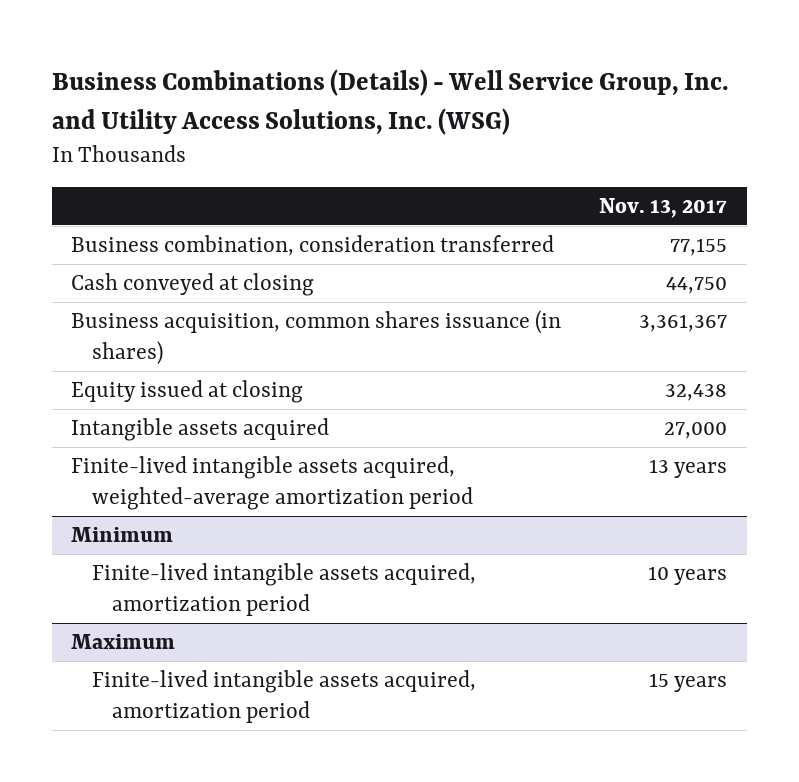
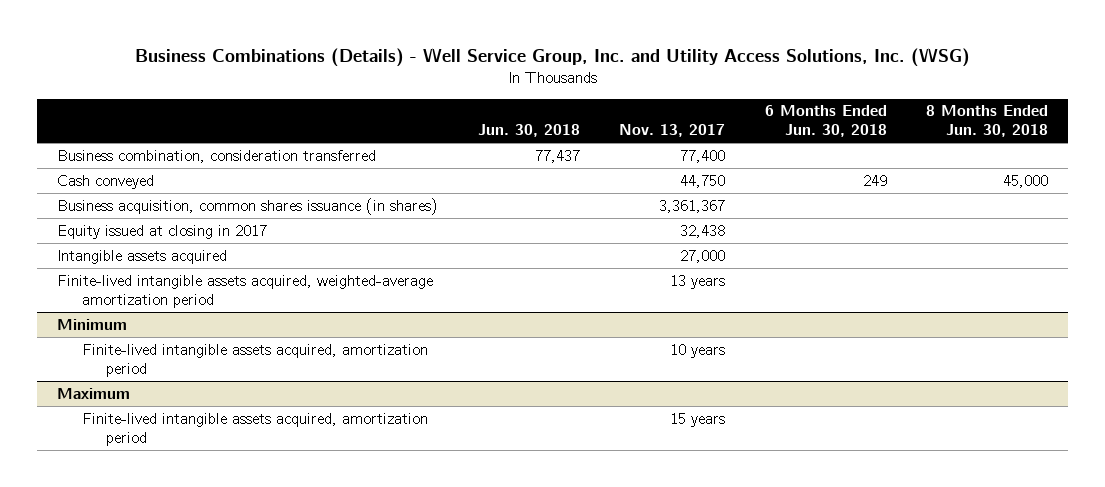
none -> [477,124,580,138] Jun. 30, 2018
none -> [764,105,887,138] 6 Months Ended Jun. 30, 2018
none -> [926,105,1049,138] 8 Months Ended Jun. 30, 2018
[670,237,728,256] 77,155 -> [680,149,726,163] 77,400
[71,272,315,296] Cash conveyed at closing -> [56,174,154,189] Cash conveyed
[71,379,304,403] Equity issued at closing -> [56,224,267,239] Equity issued at closing in 2017

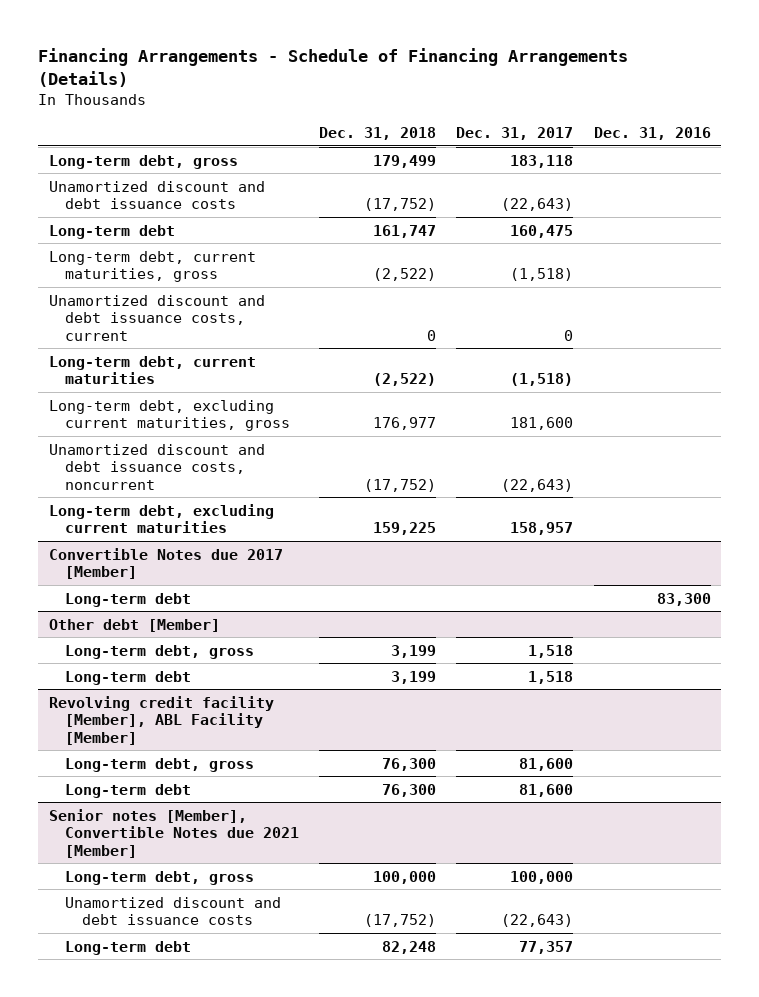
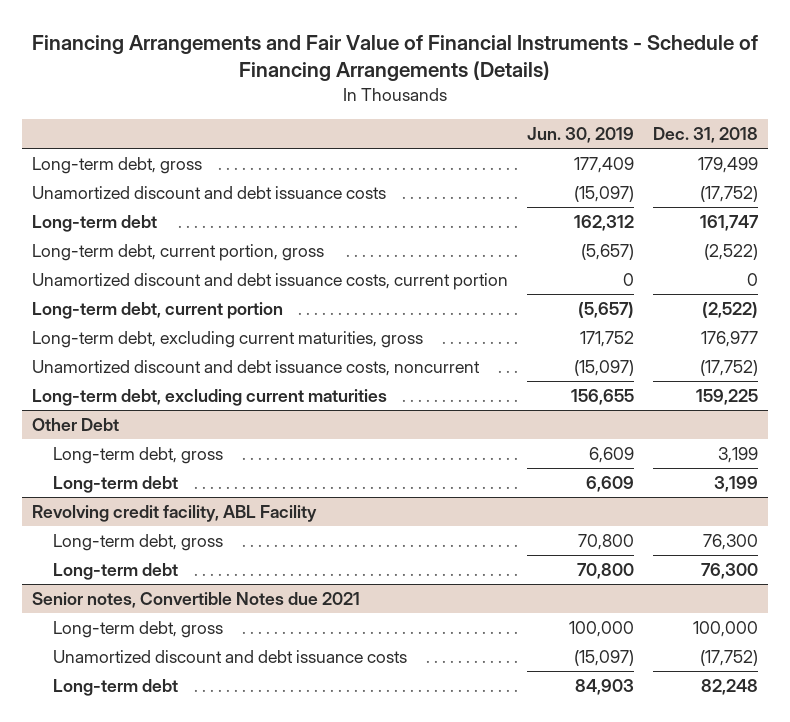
[38,47,629,87] Financing Arrangements - Schedule of Financing Arrangements (Details) -> [32,34,759,82] Financing Arrangements and Fair Value of Financial Instruments - Schedule of Financing Arrangements (Details)
[456,127,574,141] Dec. 31, 2017 -> none
[593,127,711,141] Dec. 31, 2016 -> none
none -> [527,126,635,143] Jun. 30, 2019
[48,250,256,283] Long-term debt, current maturities, gross -> [31,244,324,262] Long-term debt, current portion, gross
[48,294,265,341] Unamortized discount and debt issuance costs, current -> [31,273,508,291] Unamortized discount and debt issuance costs, current portion
[48,355,256,385] Long-term debt, current maturities -> [31,302,283,320] Long-term debt, current portion
[48,547,283,580] Convertible Notes due 2017 [Member] -> none
[65,592,192,607] Long-term debt -> none
[48,618,220,632] Other debt [Member] -> [31,418,119,432] Other Debt
[48,695,274,745] Revolving credit facility [Member], ABL Facility [Member] -> [31,505,317,523] Revolving credit facility, ABL Facility
[48,808,300,858] Senior notes [Member], Convertible Notes due 2021 [Member] -> [31,592,360,609] Senior notes, Convertible Notes due 2021

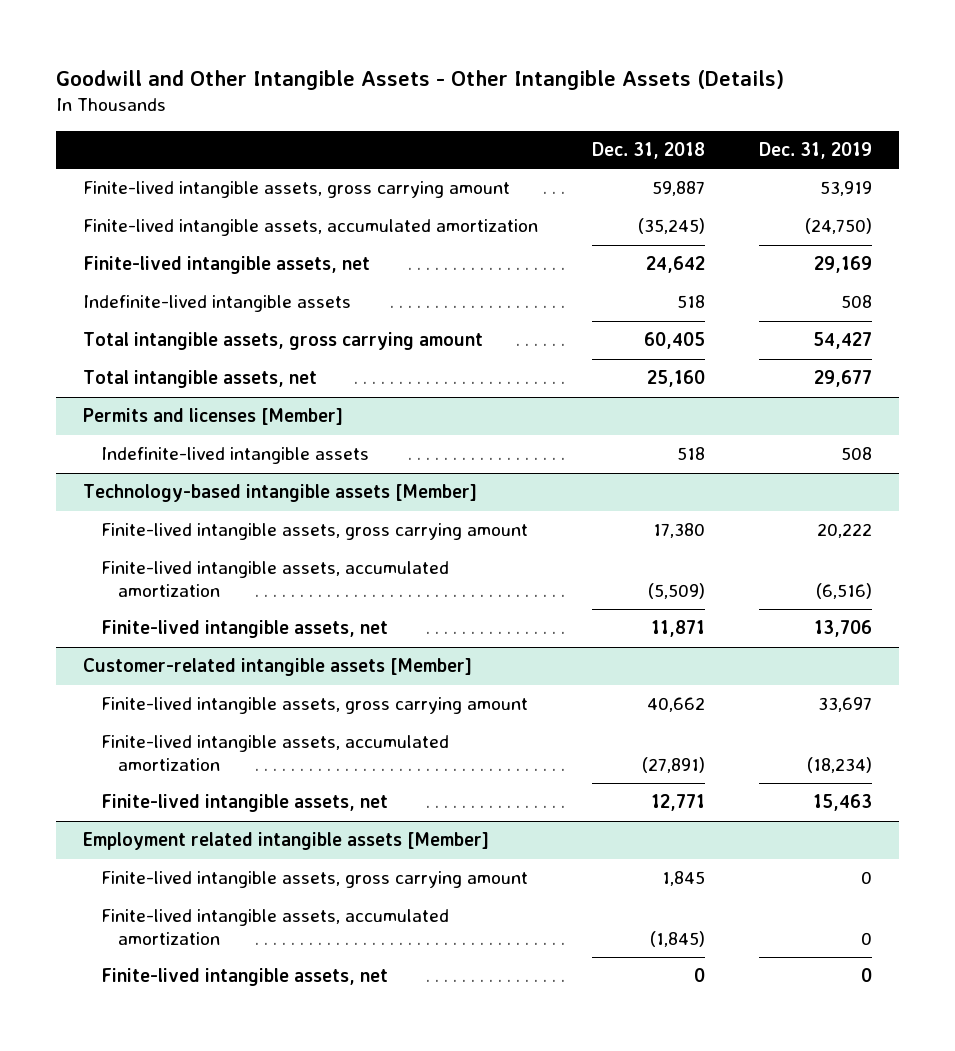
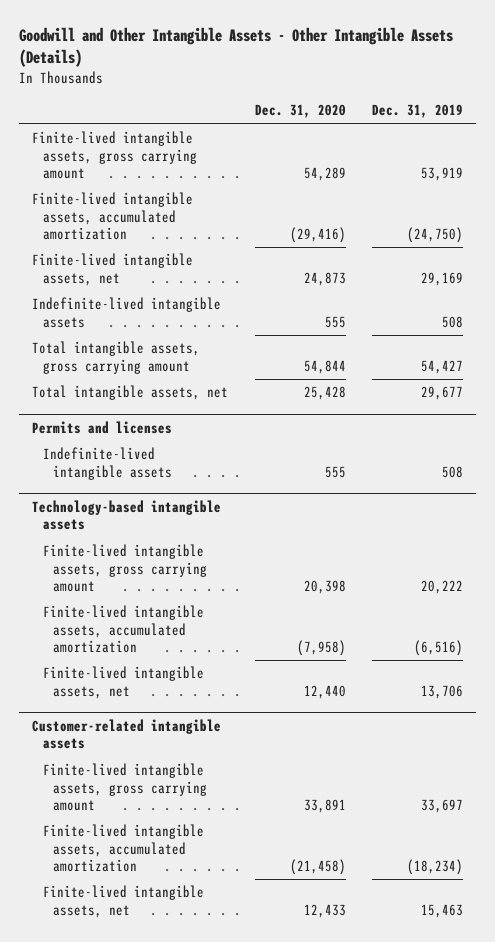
[592,141,706,159] Dec. 31, 2018 -> none
none -> [254,104,346,119] Dec. 31, 2020
[83,408,344,426] Permits and licenses [Member] -> [32,421,173,435] Permits and licenses
[83,484,478,503] Technology-based intangible assets [Member] -> [32,500,222,531] Technology-based intangible assets
[83,658,473,677] Customer-related intangible assets [Member] -> [32,719,222,750] Customer-related intangible assets
[83,832,490,851] Employment related intangible assets [Member] -> none
[100,871,528,889] Finite-lived intangible assets, gross carrying amount -> none
[100,909,449,945] Finite-lived intangible assets, accumulated amortization -> none
[100,968,388,987] Finite-lived intangible assets, net -> none

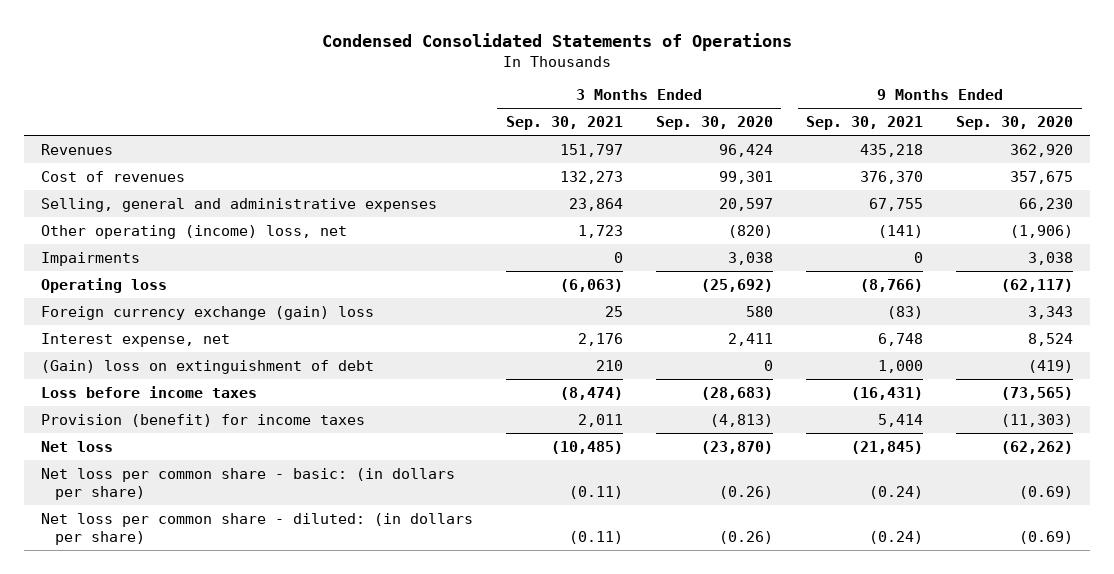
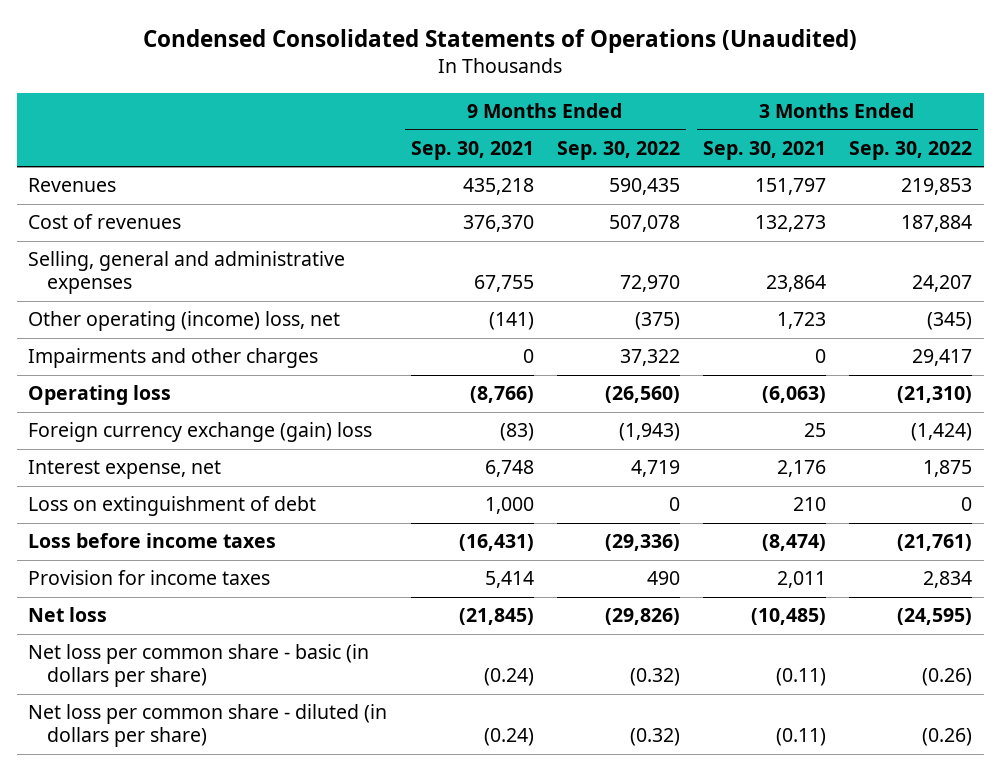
[321,32,792,51] Condensed Consolidated Statements of Operations -> [143,29,858,54] Condensed Consolidated Statements of Operations (Unaudited)
[655,116,773,131] Sep. 30, 2020 -> none
[956,116,1074,131] Sep. 30, 2020 -> none
none -> [556,141,680,161] Sep. 30, 2022
none -> [849,141,973,161] Sep. 30, 2022
[40,251,140,266] Impairments -> none
none -> [28,348,319,369] Impairments and other charges
[40,359,374,374] (Gain) loss on extinguishment of debt -> [28,496,317,517] Loss on extinguishment of debt
[40,413,365,427] Provision (benefit) for income taxes -> [28,570,271,586] Provision for income taxes
[40,467,455,500] Net loss per common share - basic: (in dollars per share) -> [28,644,370,688] Net loss per common share - basic (in dollars per share)
[40,512,473,545] Net loss per common share - diluted: (in dollars per share) -> [28,704,388,748] Net loss per common share - diluted (in dollars per share)

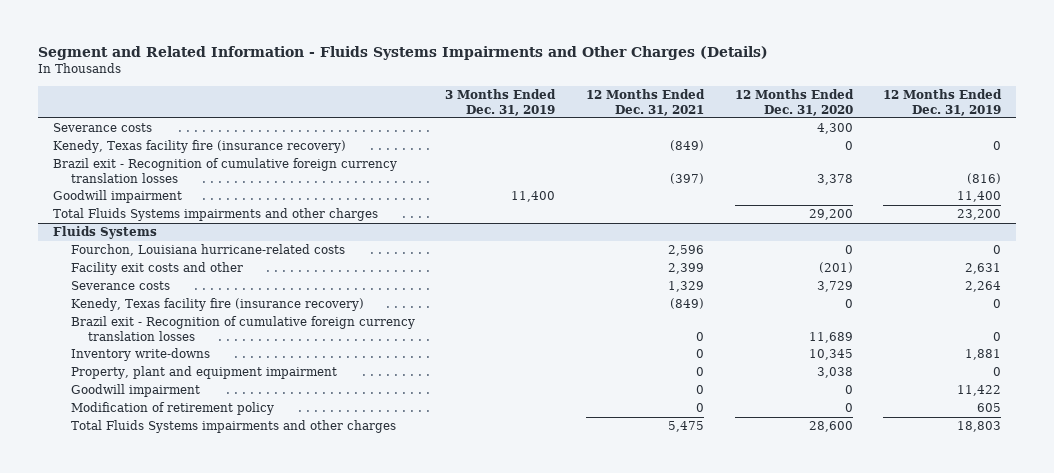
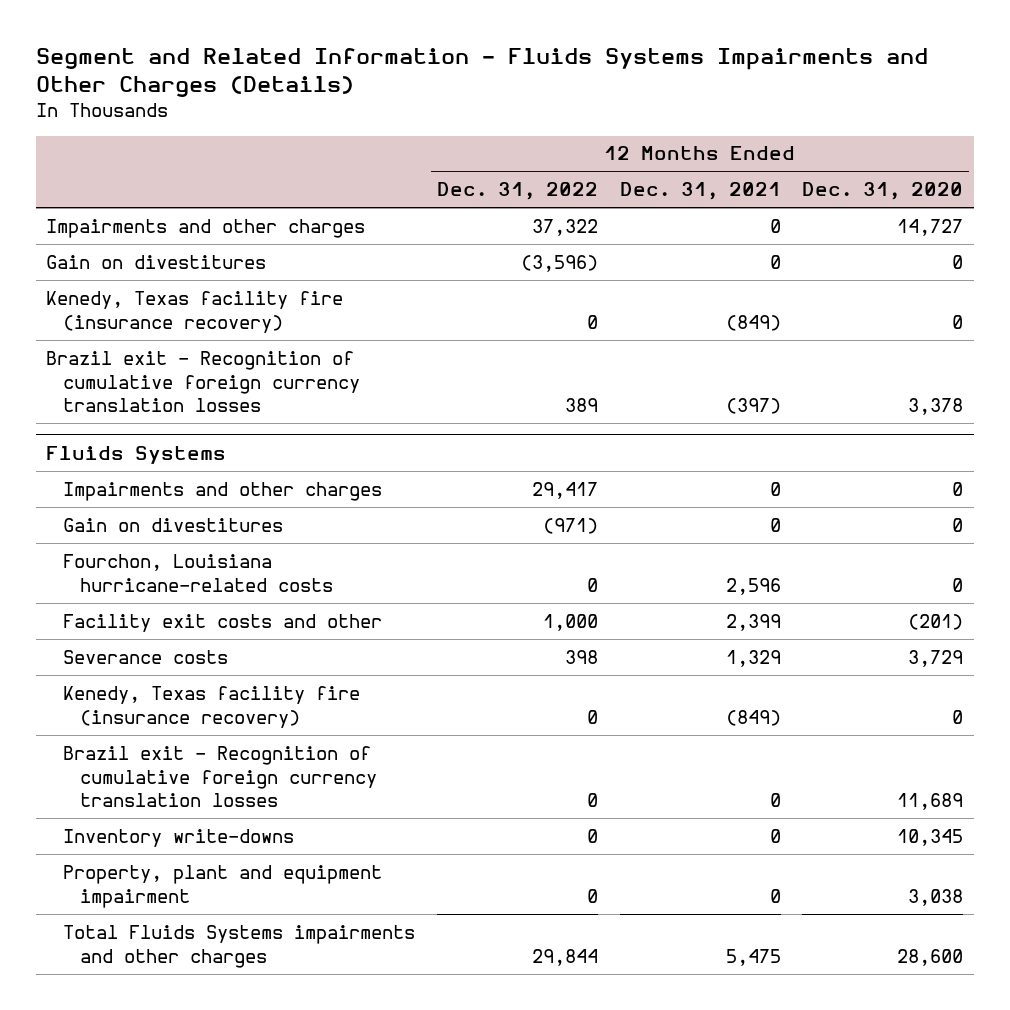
[445,88,557,116] 3 Months Ended Dec. 31, 2019 -> none
[883,88,1003,116] 12 Months Ended Dec. 31, 2019 -> none
none -> [436,182,598,201] Dec. 31, 2022
[53,123,153,133] Severance costs -> none
none -> [46,218,366,238] Impairments and other charges
none -> [46,254,267,269] Gain on divestitures
[53,190,183,204] Goodwill impairment -> none
[53,208,379,222] Total Fluids Systems impairments and other charges -> none
none -> [62,481,382,501] Impairments and other charges
none -> [62,517,283,532] Gain on divestitures
[70,384,200,398] Goodwill impairment -> none
[70,402,274,416] Modification of retirement policy -> none

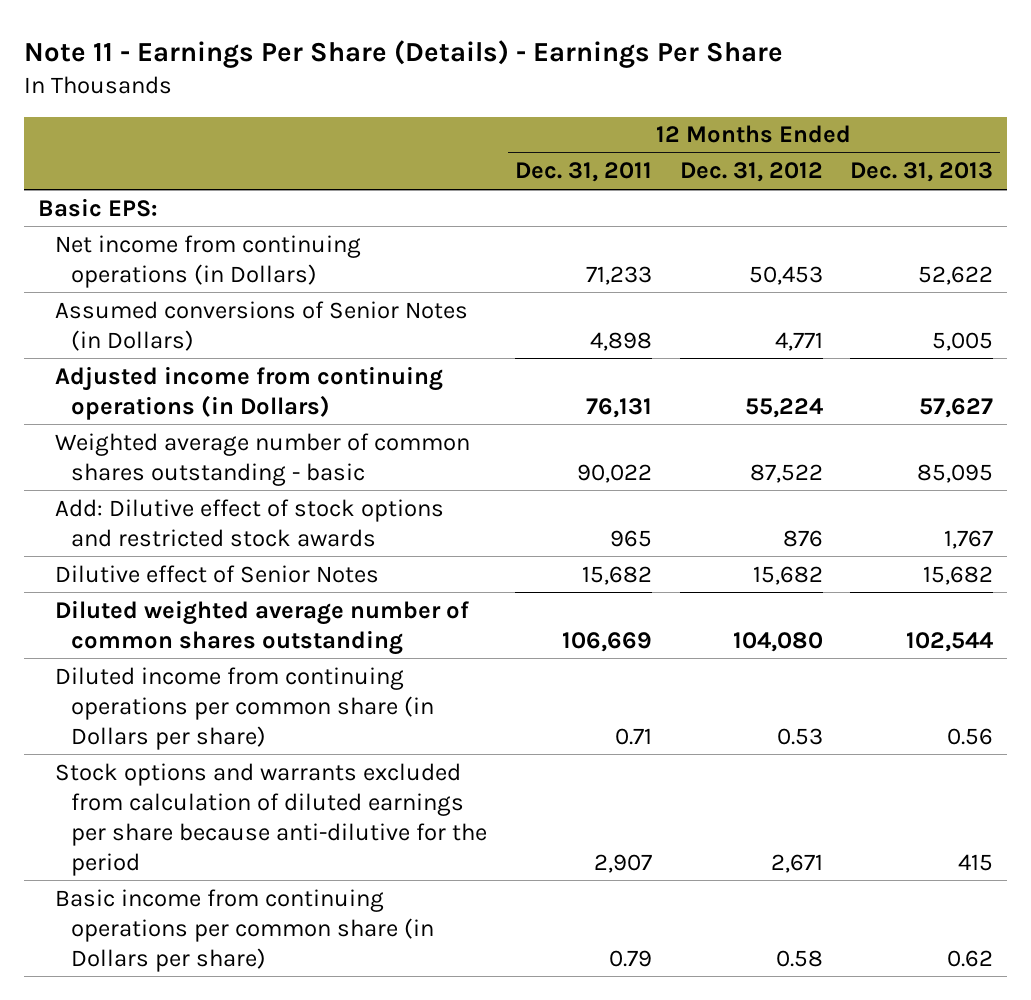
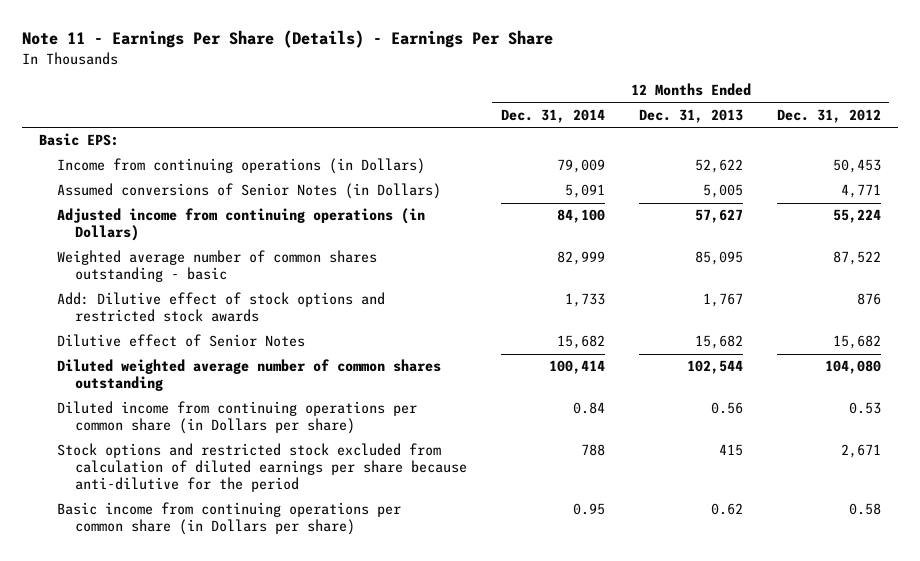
[514,162,652,183] Dec. 31, 2011 -> none
none -> [500,108,605,123] Dec. 31, 2014
[54,234,361,288] Net income from continuing operations (in Dollars) -> [57,158,426,175] Income from continuing operations (in Dollars)
[54,762,488,876] Stock options and warrants excluded from calculation of diluted earnings per share because anti-dilutive for the period -> [57,443,468,493] Stock options and restricted stock excluded from calculation of diluted earnings per share because anti-dilutive for the period

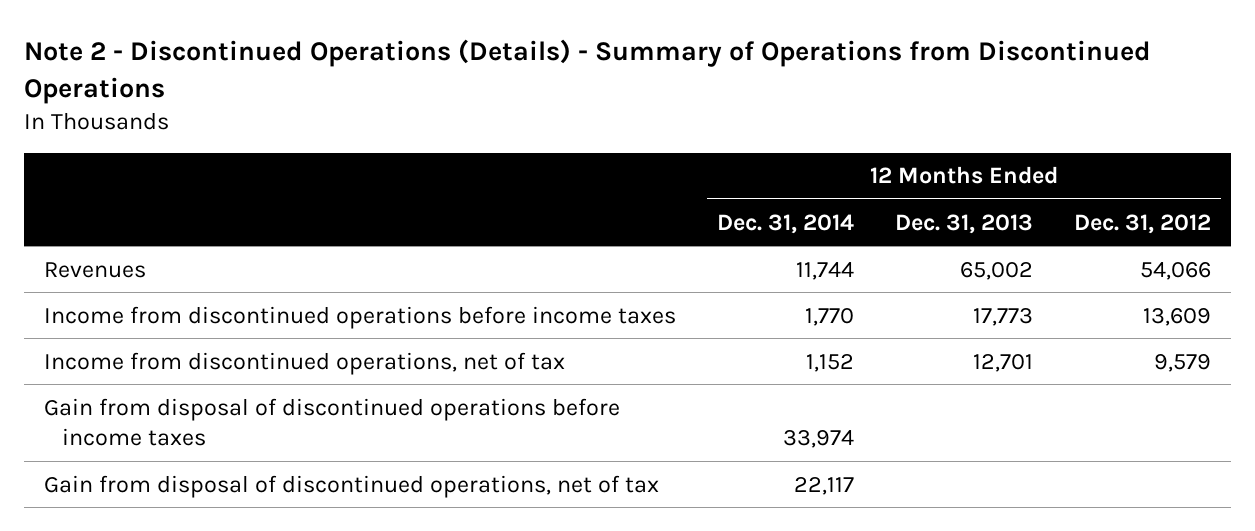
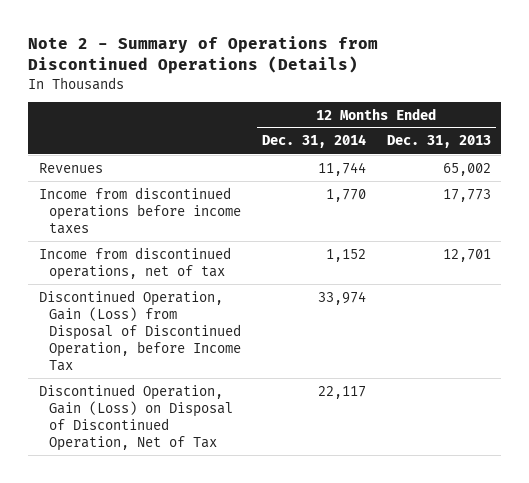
[23,39,1151,105] Note 2 - Discontinued Operations (Details) - Summary of Operations from Discontinued Operations -> [28,36,379,75] Note 2 - Summary of Operations from Discontinued Operations (Details)
[1073,213,1211,234] Dec. 31, 2012 -> none
[44,397,621,447] Gain from disposal of discontinued operations before income taxes -> [38,289,242,372] Discontinued Operation, Gain (Loss) from Disposal of Discontinued Operation, before Income Tax
[44,474,660,498] Gain from disposal of discontinued operations, net of tax -> [38,383,234,452] Discontinued Operation, Gain (Loss) on Disposal of Discontinued Operation, Net of Tax

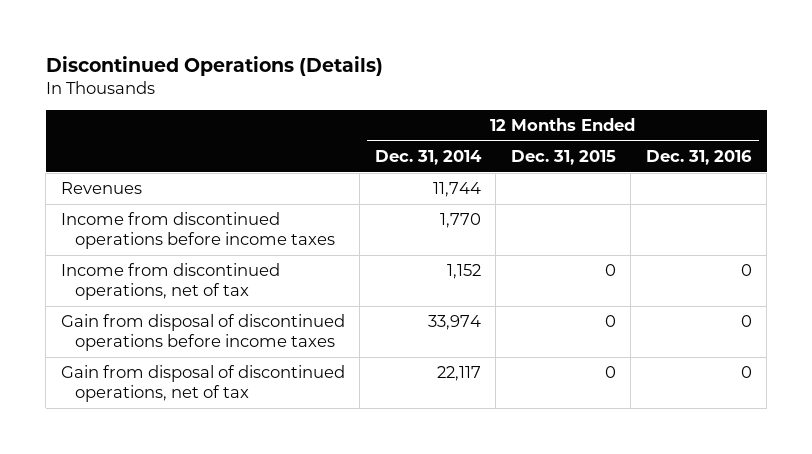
[28,36,379,75] Note 2 - Summary of Operations from Discontinued Operations (Details) -> [45,55,383,76] Discontinued Operations (Details)
[386,135,491,149] Dec. 31, 2013 -> none
none -> [510,150,616,166] Dec. 31, 2015
none -> [645,150,752,166] Dec. 31, 2016
[38,289,242,372] Discontinued Operation, Gain (Loss) from Disposal of Discontinued Operation, before Income Tax -> [60,314,345,352] Gain from disposal of discontinued operations before income taxes
[38,383,234,452] Discontinued Operation, Gain (Loss) on Disposal of Discontinued Operation, Net of Tax -> [60,365,345,403] Gain from disposal of discontinued operations, net of tax

